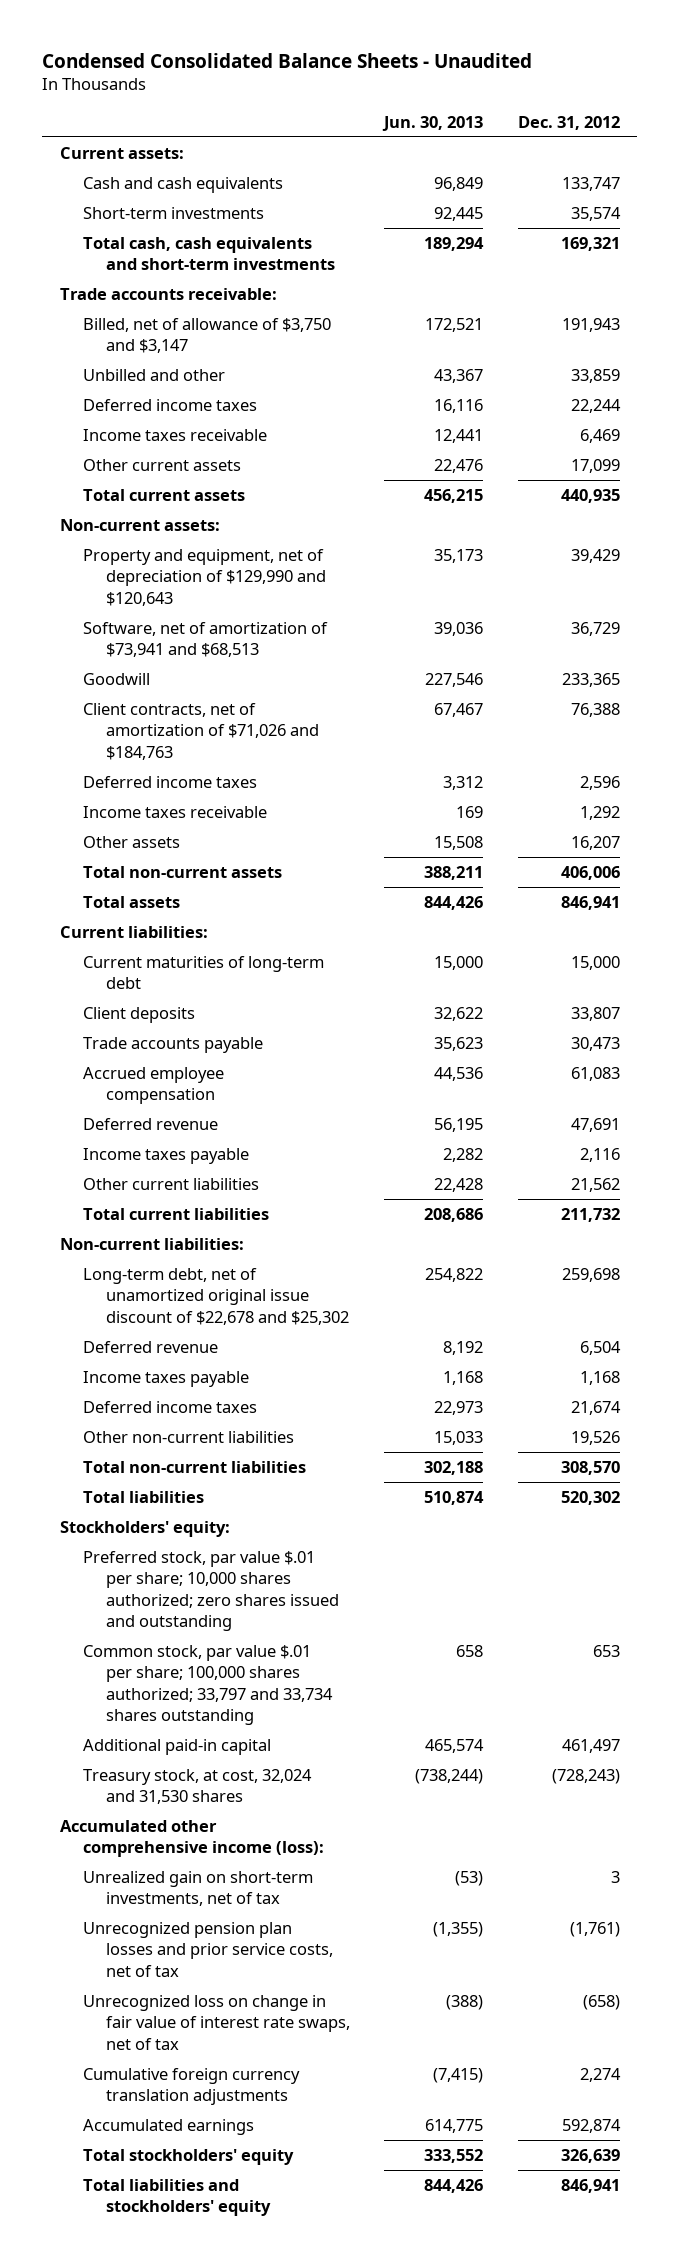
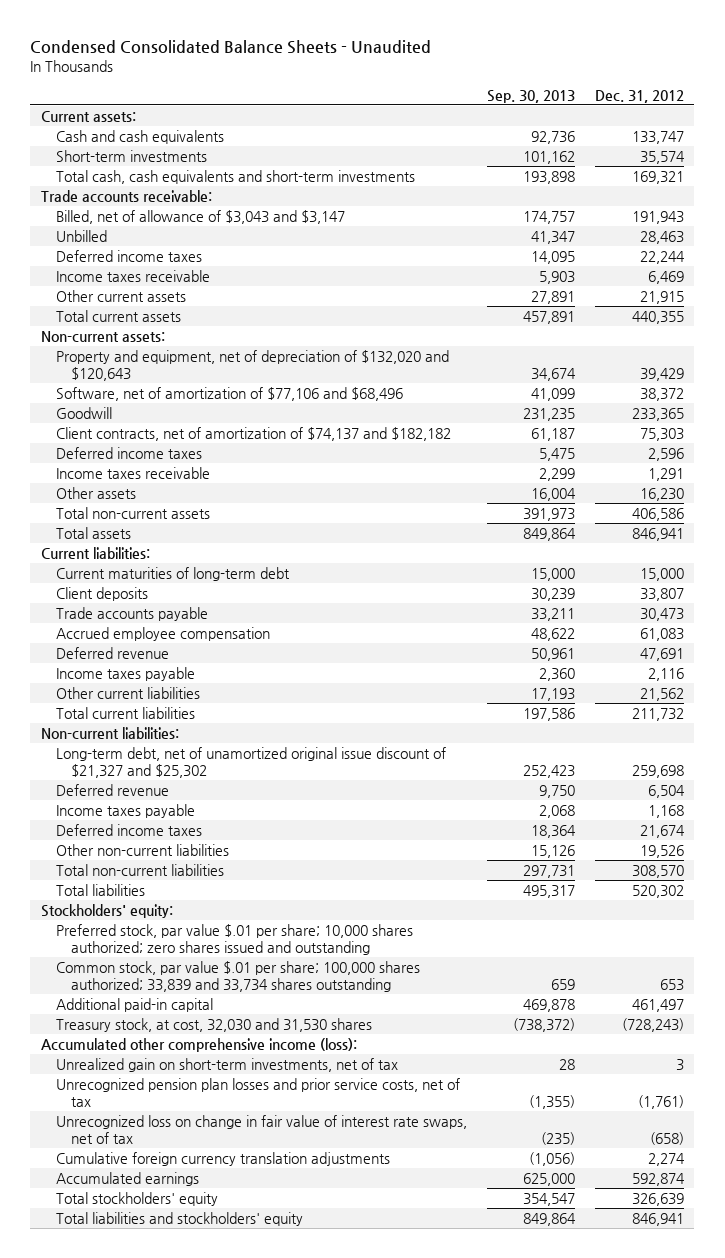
[382,115,484,131] Jun. 30, 2013 -> none
none -> [486,89,575,103] Sep. 30, 2013
[82,317,331,354] Billed, net of allowance of $3,750 and $3,147 -> [55,209,345,224] Billed, net of allowance of $3,043 and $3,147
[82,368,225,381] Unbilled and other -> [55,229,107,242] Unbilled
[570,368,620,383] 33,859 -> [640,230,685,244] 28,463
[570,458,620,473] 17,099 -> [640,290,685,304] 21,915
[560,488,620,503] 440,935 -> [632,310,685,324] 440,355
[82,548,327,606] Property and equipment, net of depreciation of $129,990 and $120,643 -> [55,349,449,381] Property and equipment, net of depreciation of $132,020 and $120,643
[82,621,328,658] Software, net of amortization of $73,941 and $68,513 -> [55,386,403,401] Software, net of amortization of $77,106 and $68,496
[570,621,620,636] 36,729 -> [640,387,685,401] 38,372
[82,702,320,760] Client contracts, net of amortization of $71,026 and $184,763 -> [55,426,451,441] Client contracts, net of amortization of $74,137 and $182,182
[570,702,620,717] 76,388 -> [640,427,685,441] 75,303
[579,805,620,820] 1,292 -> [648,467,685,481] 1,291
[570,835,620,850] 16,207 -> [640,487,685,501] 16,230
[560,865,620,880] 406,006 -> [632,507,685,521] 406,586
[82,1267,350,1325] Long-term debt, net of unamortized original issue discount of $22,678 and $25,302 -> [55,746,446,778] Long-term debt, net of unamortized original issue discount of $21,327 and $25,302
[82,1644,334,1726] Common stock, par value $.01 per share; 100,000 shares authorized; 33,797 and 33,734 shares outstanding -> [55,960,420,992] Common stock, par value $.01 per share; 100,000 shares authorized; 33,839 and 33,734 shares outstanding
[82,1768,312,1805] Treasury stock, at cost, 32,024 and 31,530 shares -> [55,1017,372,1032] Treasury stock, at cost, 32,030 and 31,530 shares

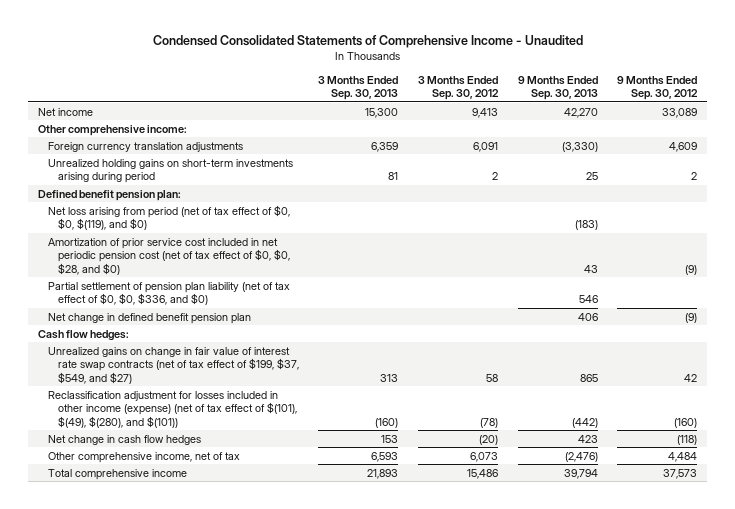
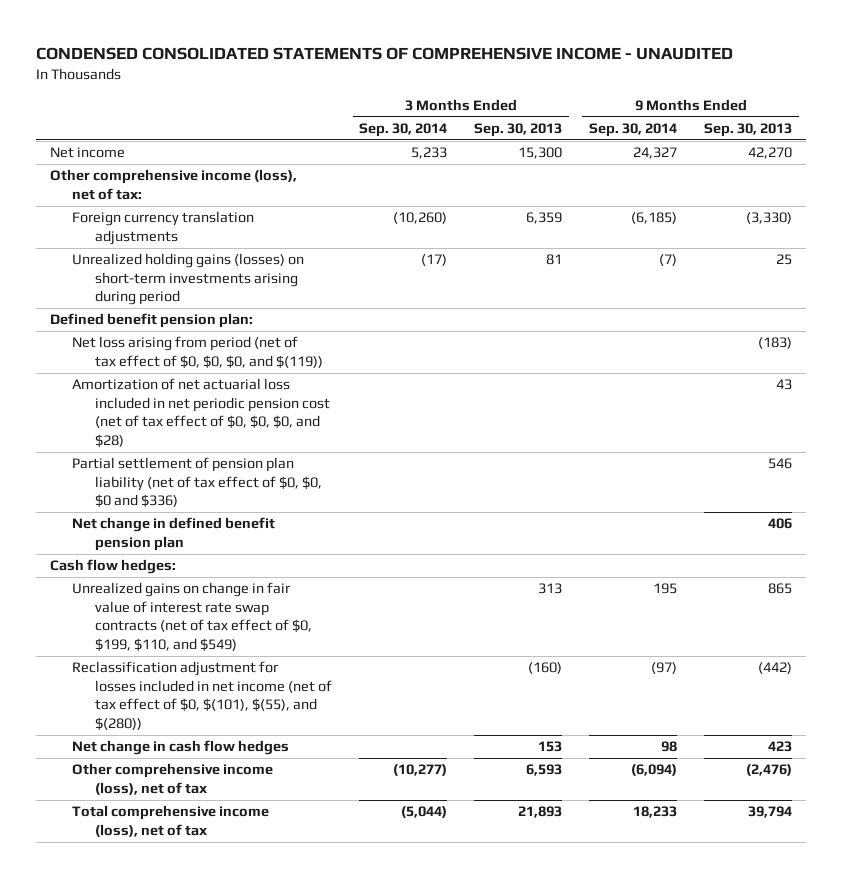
[152,35,583,49] Condensed Consolidated Statements of Comprehensive Income - Unaudited -> [36,46,734,60] CONDENSED CONSOLIDATED STATEMENTS OF COMPREHENSIVE INCOME - UNAUDITED
[417,75,499,101] 3 Months Ended Sep. 30, 2012 -> none
[617,75,699,101] 9 Months Ended Sep. 30, 2012 -> none
none -> [359,123,448,138] Sep. 30, 2014
none -> [589,123,678,138] Sep. 30, 2014
[38,124,188,136] Other comprehensive income: -> [49,169,297,200] Other comprehensive income (loss), net of tax:
[47,158,293,184] Unrealized holding gains on short-term investments arising during period -> [72,253,305,306] Unrealized holding gains (losses) on short-term investments arising during period
[47,204,290,231] Net loss arising from period (net of tax effect of $0, $0, $(119), and $0) -> [72,336,324,369] Net loss arising from period (net of tax effect of $0, $0, $0, and $(119))
[47,237,290,275] Amortization of prior service cost included in net periodic pension cost (net of tax effect of $0, $0, $28, and $0) -> [72,378,331,448] Amortization of net actuarial loss included in net periodic pension cost (net of tax effect of $0, $0, $0, and $28)
[47,281,290,306] Partial settlement of pension plan liability (net of tax effect of $0, $0, $336, and $0) -> [72,457,323,509] Partial settlement of pension plan liability (net of tax effect of $0, $0, $0 and $336)
[47,346,299,384] Unrealized gains on change in fair value of interest rate swap contracts (net of tax effect of $199, $37, $549, and $27) -> [72,582,313,652] Unrealized gains on change in fair value of interest rate swap contracts (net of tax effect of $0, $199, $110, and $549)
[47,390,297,428] Reclassification adjustment for losses included in other income (expense) (net of tax effect of $(101), $(49), $(280), and $(101)) -> [72,661,333,731] Reclassification adjustment for losses included in net income (net of tax effect of $0, $(101), $(55), and $(280))
[47,451,240,463] Other comprehensive income, net of tax -> [72,763,274,795] Other comprehensive income (loss), net of tax
[47,468,187,480] Total comprehensive income -> [72,805,270,837] Total comprehensive income (loss), net of tax

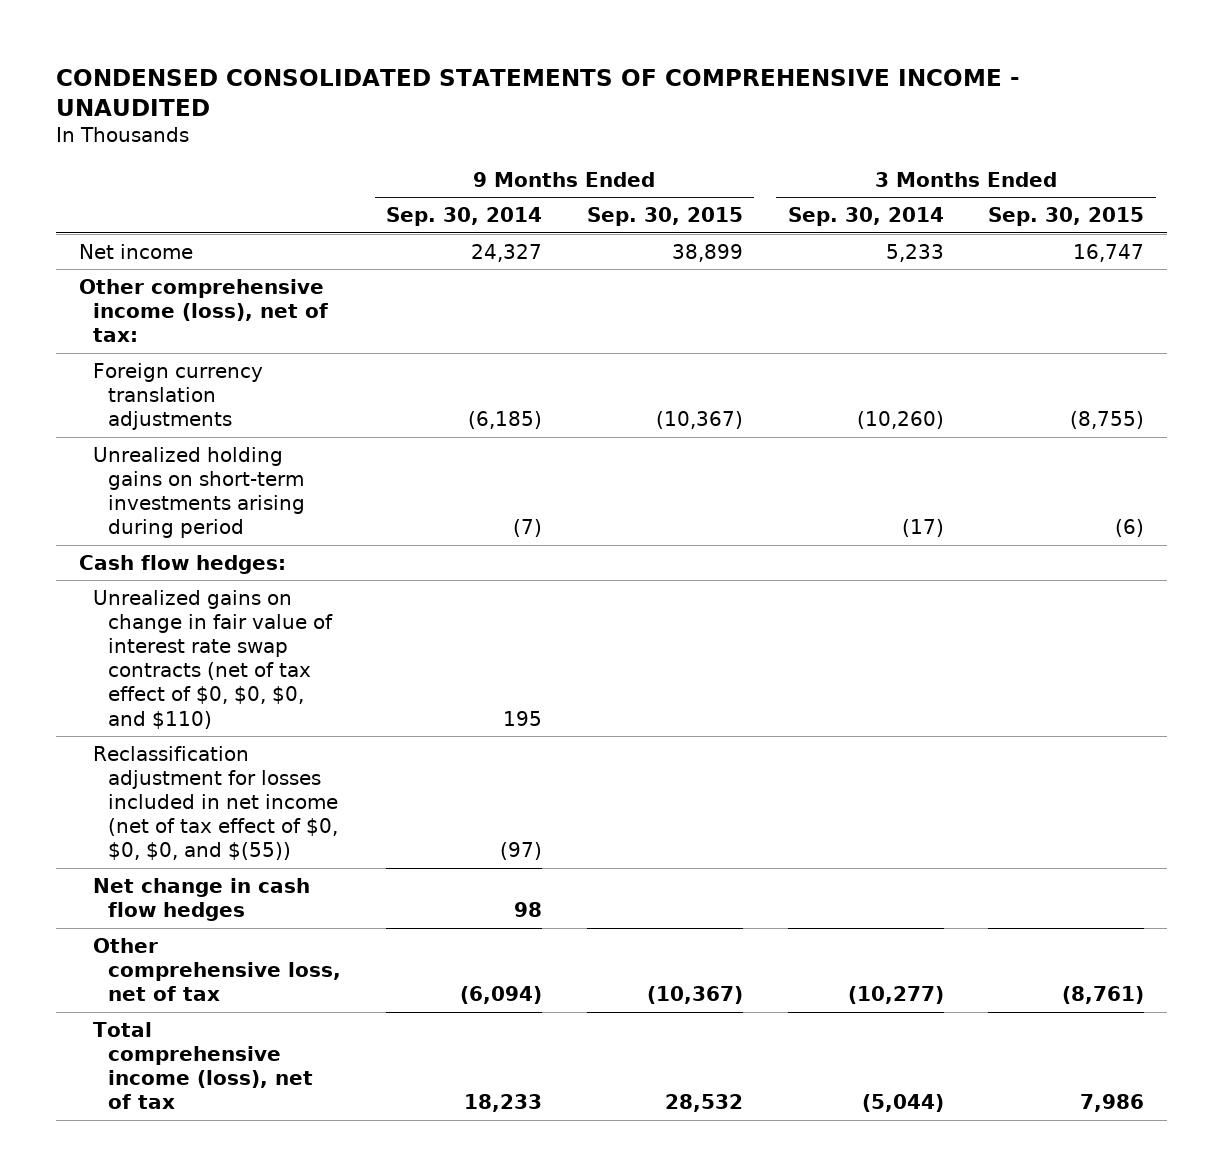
[474,123,563,138] Sep. 30, 2013 -> none
[704,123,793,138] Sep. 30, 2013 -> none
none -> [586,206,743,226] Sep. 30, 2015
none -> [988,206,1145,226] Sep. 30, 2015
[49,313,253,329] Defined benefit pension plan: -> none
[72,336,324,369] Net loss arising from period (net of tax effect of $0, $0, $0, and $(119)) -> none
[72,378,331,448] Amortization of net actuarial loss included in net periodic pension cost (net of tax effect of $0, $0, $0, and $28) -> none
[72,457,323,509] Partial settlement of pension plan liability (net of tax effect of $0, $0, $0 and $336) -> none
[72,517,276,551] Net change in defined benefit pension plan -> none
[72,253,305,306] Unrealized holding gains (losses) on short-term investments arising during period -> [93,446,306,539] Unrealized holding gains on short-term investments arising during period
[72,582,313,652] Unrealized gains on change in fair value of interest rate swap contracts (net of tax effect of $0, $199, $110, and $549) -> [93,589,334,729] Unrealized gains on change in fair value of interest rate swap contracts (net of tax effect of $0, $0, $0, and $110)
[72,661,333,731] Reclassification adjustment for losses included in net income (net of tax effect of $0, $(101), $(55), and $(280)) -> [93,745,339,861] Reclassification adjustment for losses included in net income (net of tax effect of $0, $0, $0, and $(55))
[72,763,274,795] Other comprehensive income (loss), net of tax -> [93,937,342,1002] Other comprehensive loss, net of tax

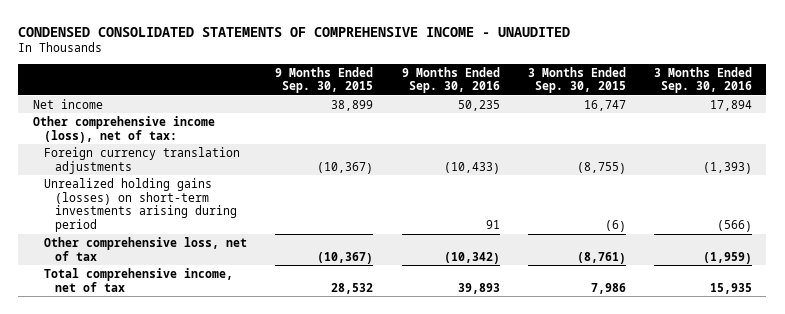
[385,206,542,226] Sep. 30, 2014 -> none
[787,206,944,226] Sep. 30, 2014 -> none
none -> [401,66,500,94] 9 Months Ended Sep. 30, 2016
none -> [654,66,753,94] 3 Months Ended Sep. 30, 2016
[78,554,286,574] Cash flow hedges: -> none
[93,589,334,729] Unrealized gains on change in fair value of interest rate swap contracts (net of tax effect of $0, $0, $0, and $110) -> none
[93,745,339,861] Reclassification adjustment for losses included in net income (net of tax effect of $0, $0, $0, and $(55)) -> none
[93,877,311,921] Net change in cash flow hedges -> none
[93,446,306,539] Unrealized holding gains on short-term investments arising during period -> [43,177,238,233] Unrealized holding gains (losses) on short-term investments arising during period
[93,1021,314,1110] Total comprehensive income (loss), net of tax -> [43,267,233,292] Total comprehensive income, net of tax

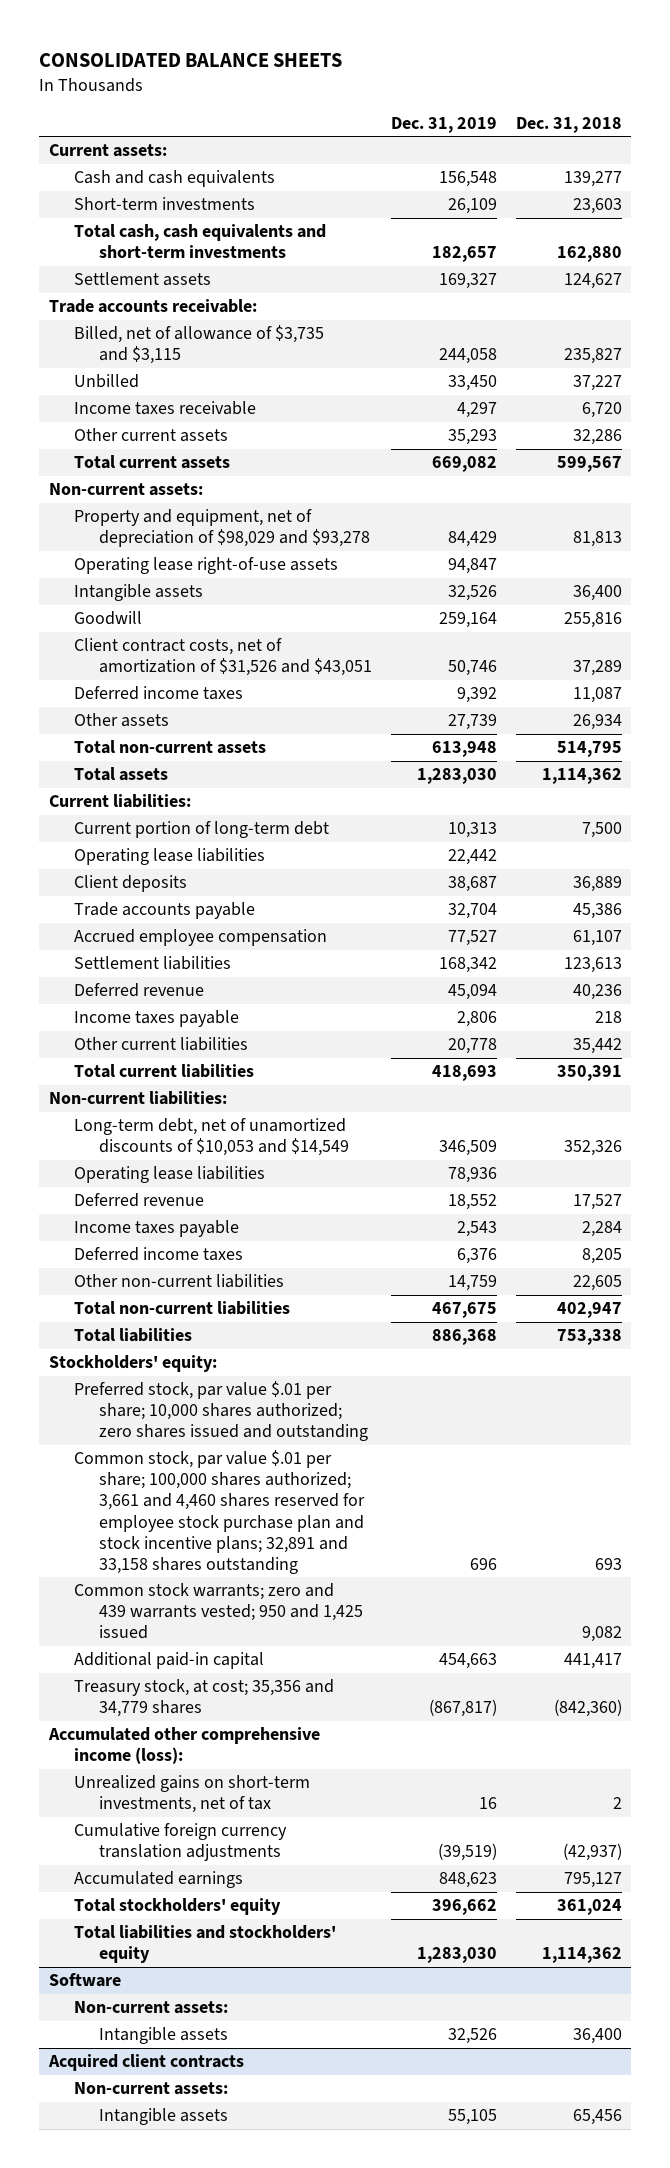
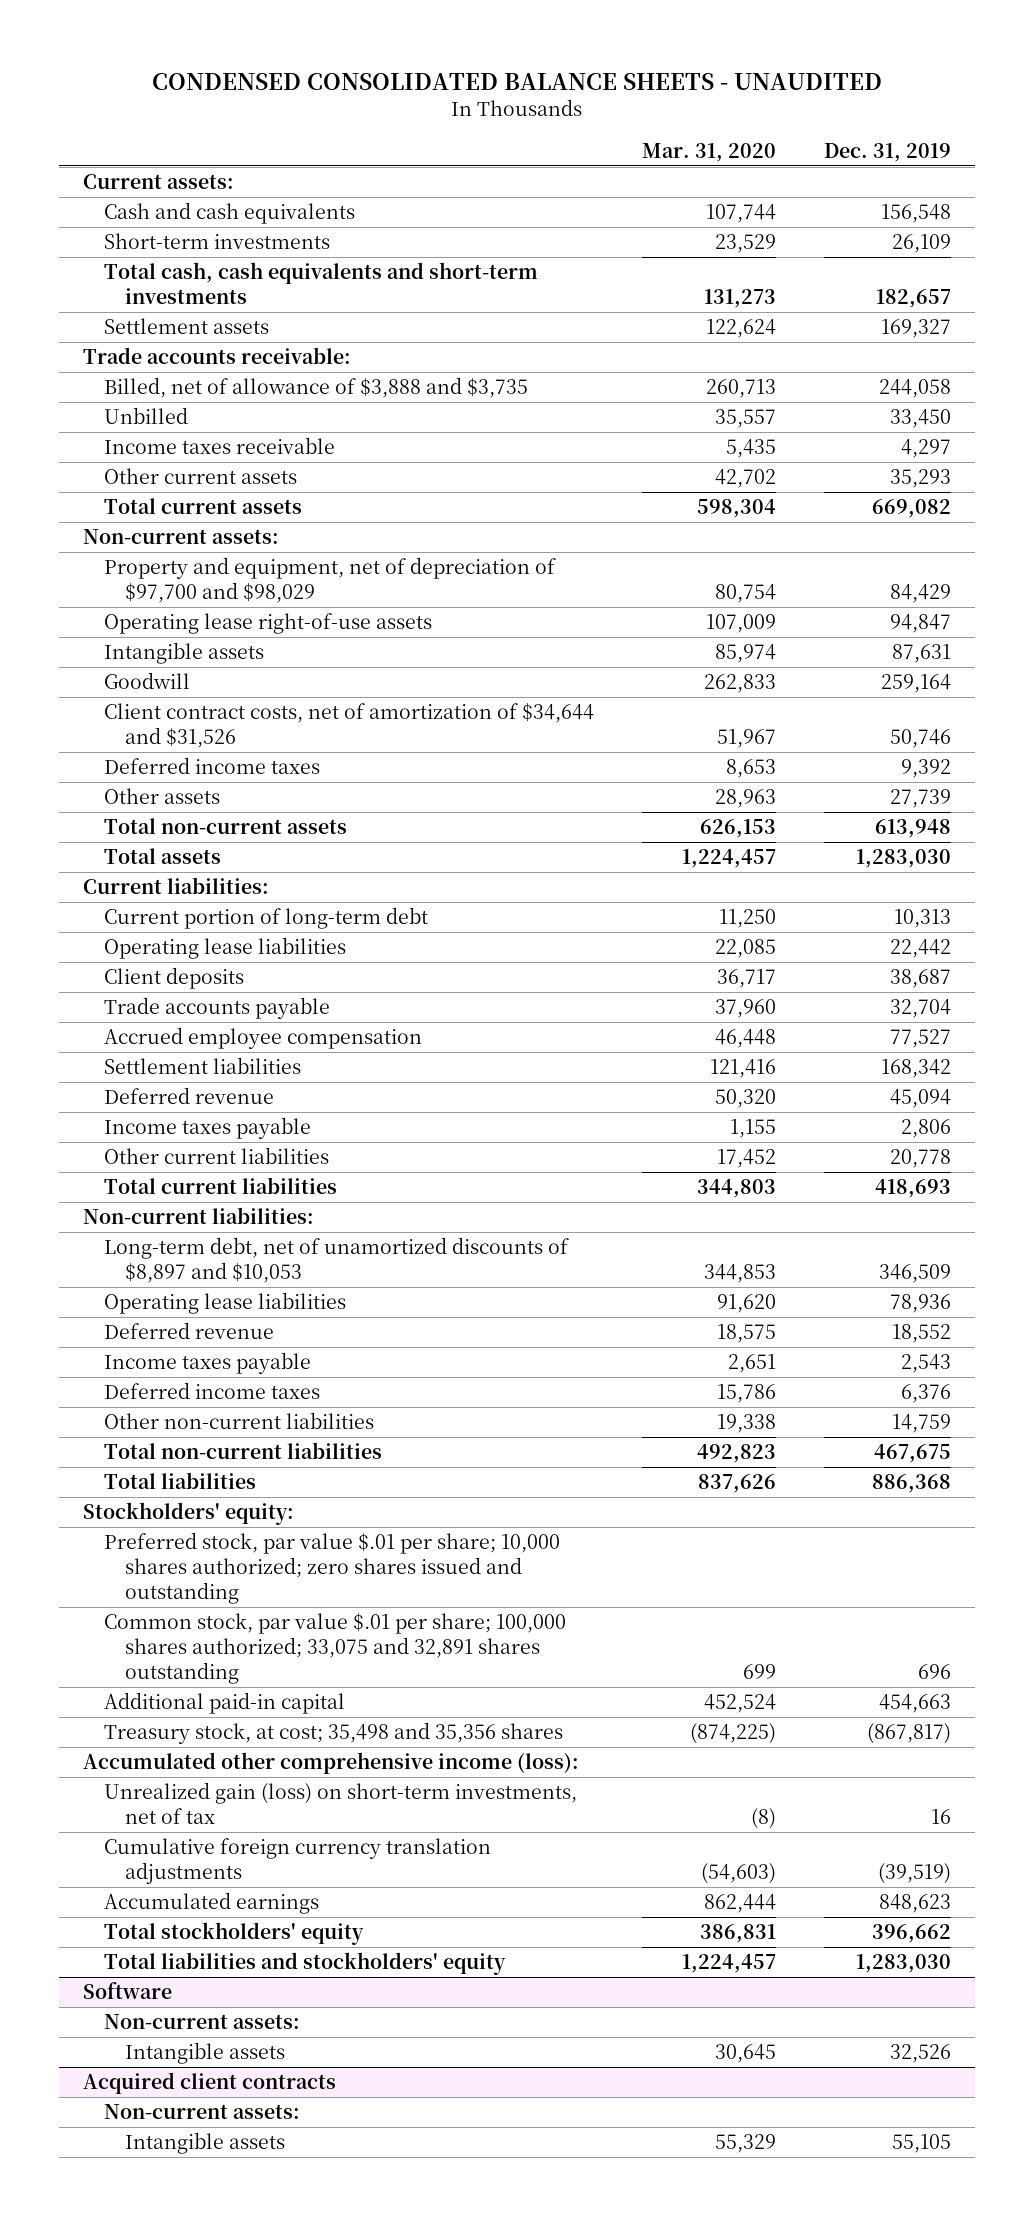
[39,53,343,68] CONSOLIDATED BALANCE SHEETS -> [152,72,883,90] CONDENSED CONSOLIDATED BALANCE SHEETS - UNAUDITED
[515,116,622,133] Dec. 31, 2018 -> none
none -> [642,142,777,162] Mar. 31, 2020
[73,325,324,365] Billed, net of allowance of $3,735 and $3,115 -> [104,377,529,399] Billed, net of allowance of $3,888 and $3,735
[73,509,370,548] Property and equipment, net of depreciation of $98,029 and $93,278 -> [104,557,557,604] Property and equipment, net of depreciation of $97,700 and $98,029
[447,585,497,602] 32,526 -> [892,644,952,664] 87,631
[73,638,372,677] Client contract costs, net of amortization of $31,526 and $43,051 -> [104,703,595,749] Client contract costs, net of amortization of $34,644 and $31,526
[73,1118,349,1157] Long-term debt, net of unamortized discounts of $10,053 and $14,549 -> [104,1237,570,1284] Long-term debt, net of unamortized discounts of $8,897 and $10,053
[73,1583,363,1640] Common stock warrants; zero and 439 warrants vested; 950 and 1,425 issued -> none
[73,1450,365,1574] Common stock, par value $.01 per share; 100,000 shares authorized; 3,661 and 4,460 shares reserved for employee stock purchase plan and stock incentive plans; 32,891 and 33,158 shares outstanding -> [104,1613,567,1684] Common stock, par value $.01 per share; 100,000 shares authorized; 33,075 and 32,891 shares outstanding
[73,1679,334,1718] Treasury stock, at cost; 35,356 and 34,779 shares -> [104,1722,564,1745] Treasury stock, at cost; 35,498 and 35,356 shares
[73,1775,310,1814] Unrealized gains on short-term investments, net of tax -> [104,1782,578,1825] Unrealized gain (loss) on short-term investments, net of tax

